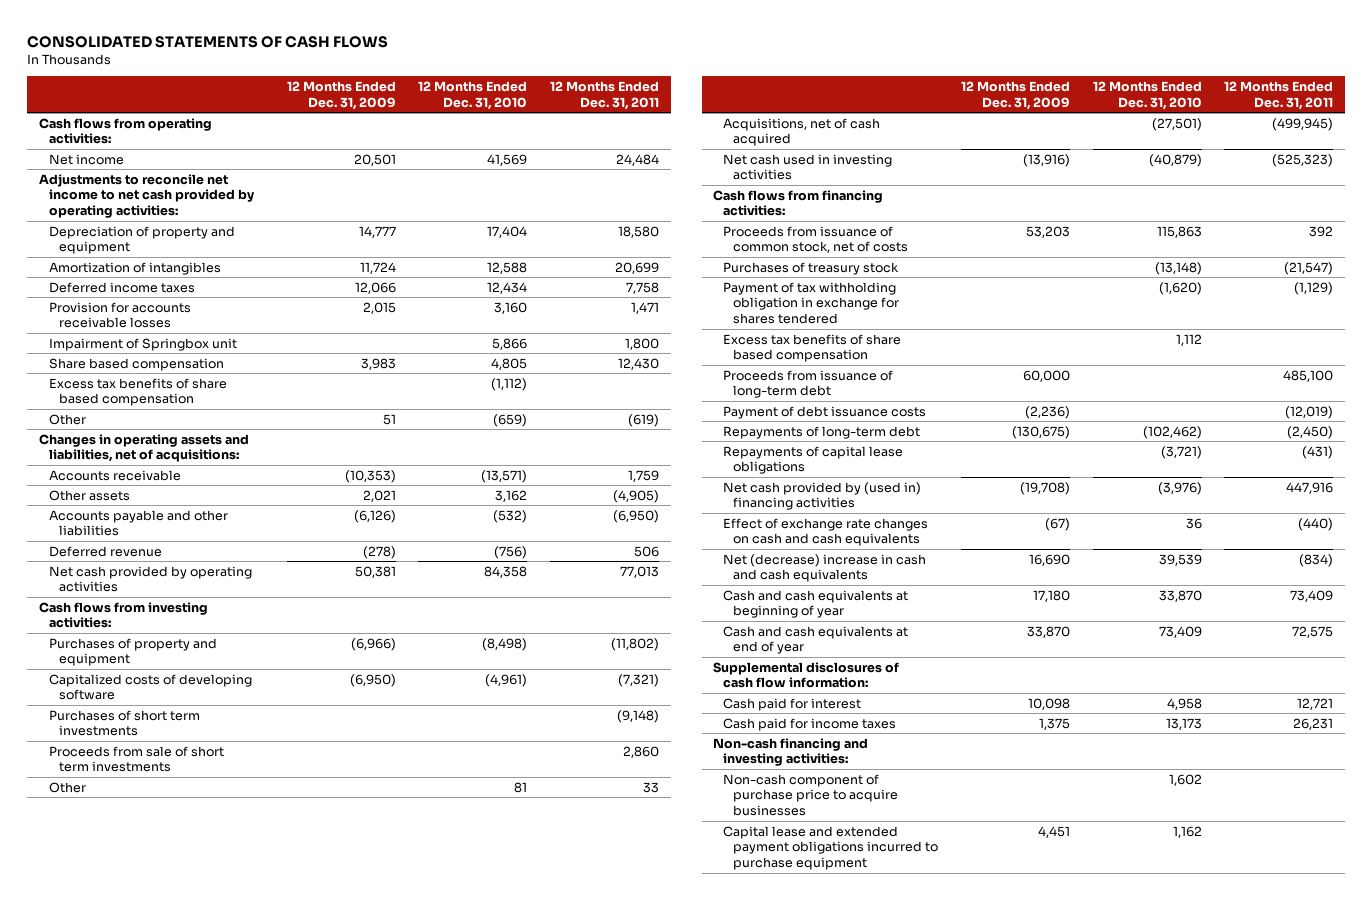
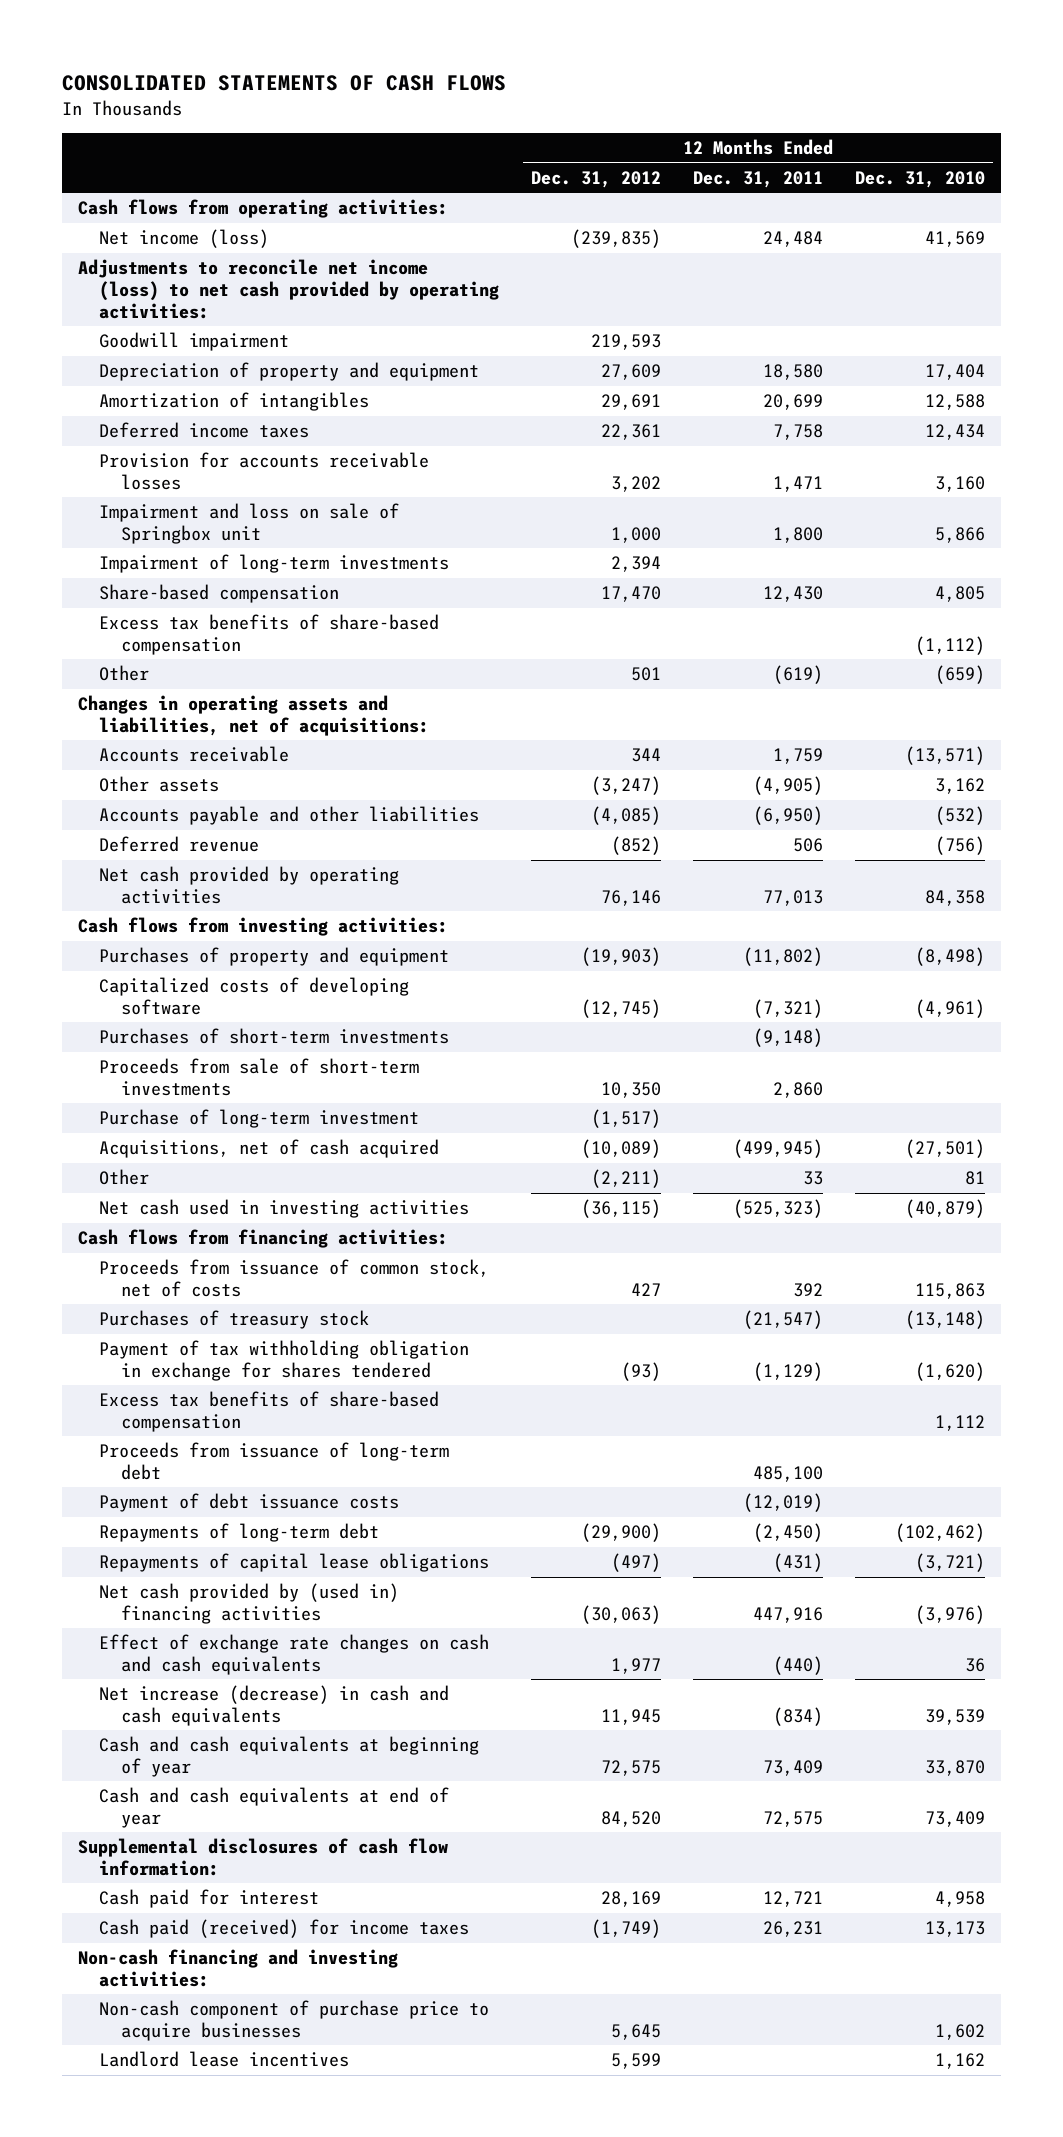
[286,81,396,110] 12 Months Ended Dec. 31, 2009 -> none
none -> [531,170,662,188] Dec. 31, 2012
[48,153,124,165] Net income -> [99,229,270,249] Net income (loss)
[38,173,254,219] Adjustments to reconcile net income to net cash provided by operating activities: -> [77,259,500,319] Adjustments to reconcile net income (loss) to net cash provided by operating activities:
none -> [99,332,290,352] Goodwill impairment
[48,337,237,351] Impairment of Springbox unit -> [99,503,400,544] Impairment and loss on sale of Springbox unit
none -> [99,554,450,574] Impairment of long-term investments
[48,357,224,371] Share based compensation -> [99,584,340,604] Share-based compensation
[48,377,227,407] Excess tax benefits of share based compensation -> [99,614,440,655] Excess tax benefits of share-based compensation
[48,709,200,737] Purchases of short term investments -> [99,1028,450,1045] Purchases of short-term investments
[48,745,224,773] Proceeds from sale of short term investments -> [99,1058,420,1096] Proceeds from sale of short-term investments
none -> [99,1109,420,1129] Purchase of long-term investment
[48,781,86,793] Other -> [99,1169,150,1186] Other
[723,333,902,363] Excess tax benefits of share based compensation -> [99,1391,440,1432] Excess tax benefits of share-based compensation
[723,553,927,583] Net (decrease) increase in cash and cash equivalents -> [99,1685,450,1726] Net increase (decrease) in cash and cash equivalents
[723,717,897,731] Cash paid for income taxes -> [99,1919,470,1939] Cash paid (received) for income taxes
[723,825,939,871] Capital lease and extended payment obligations incurred to purchase equipment -> [99,2051,350,2068] Landlord lease incentives

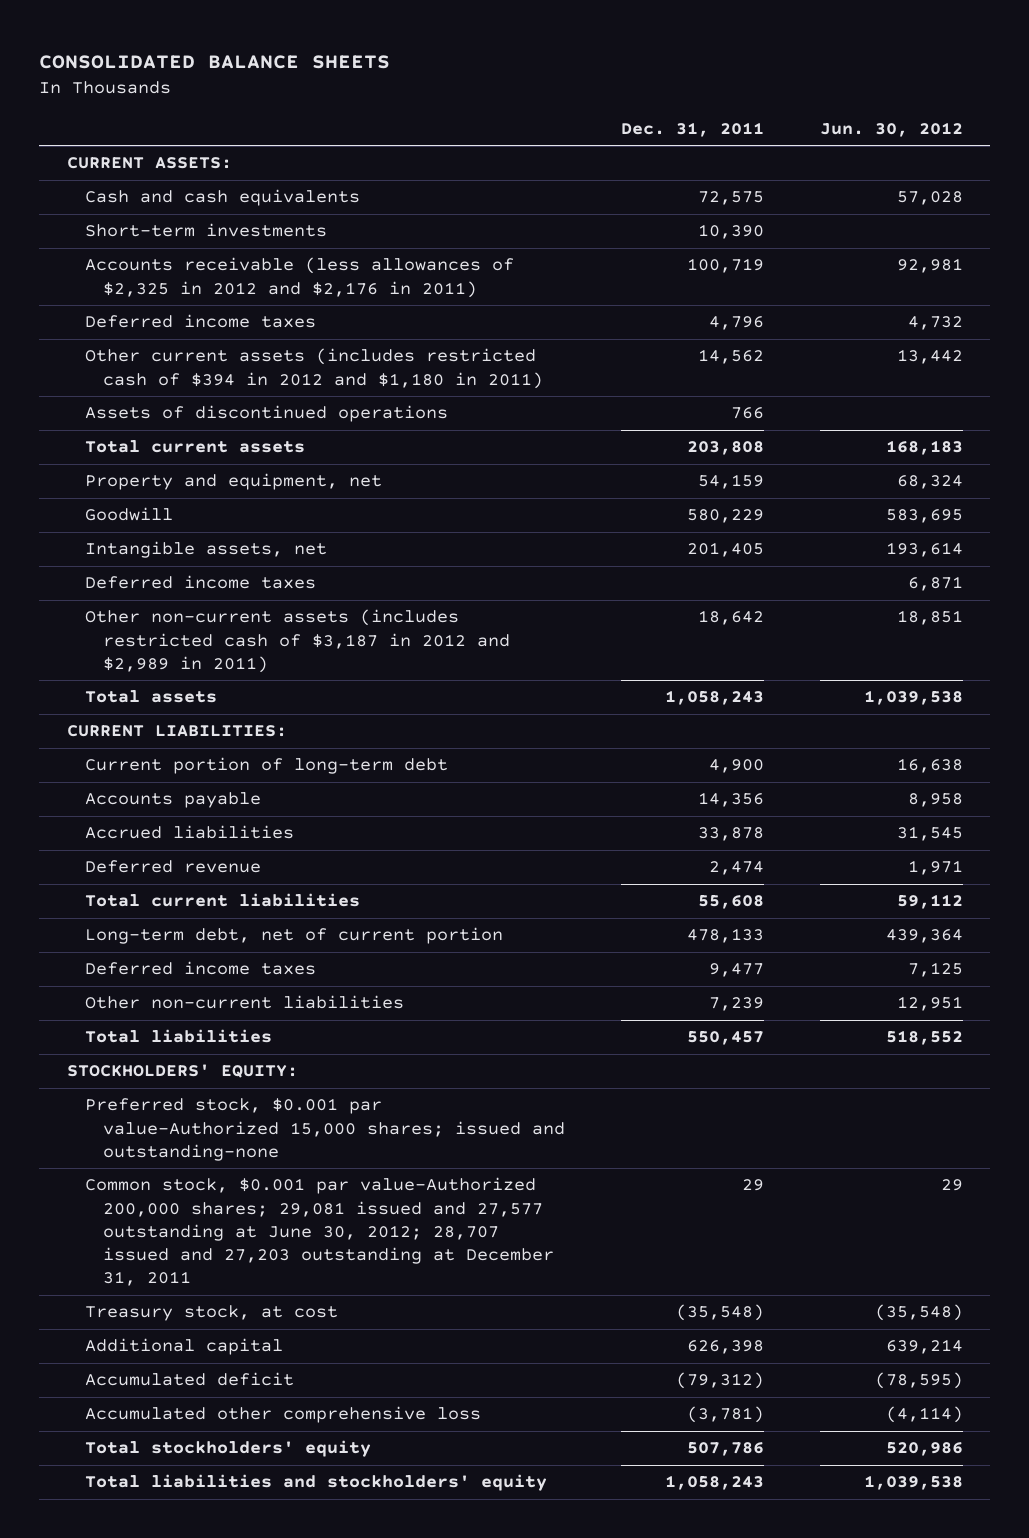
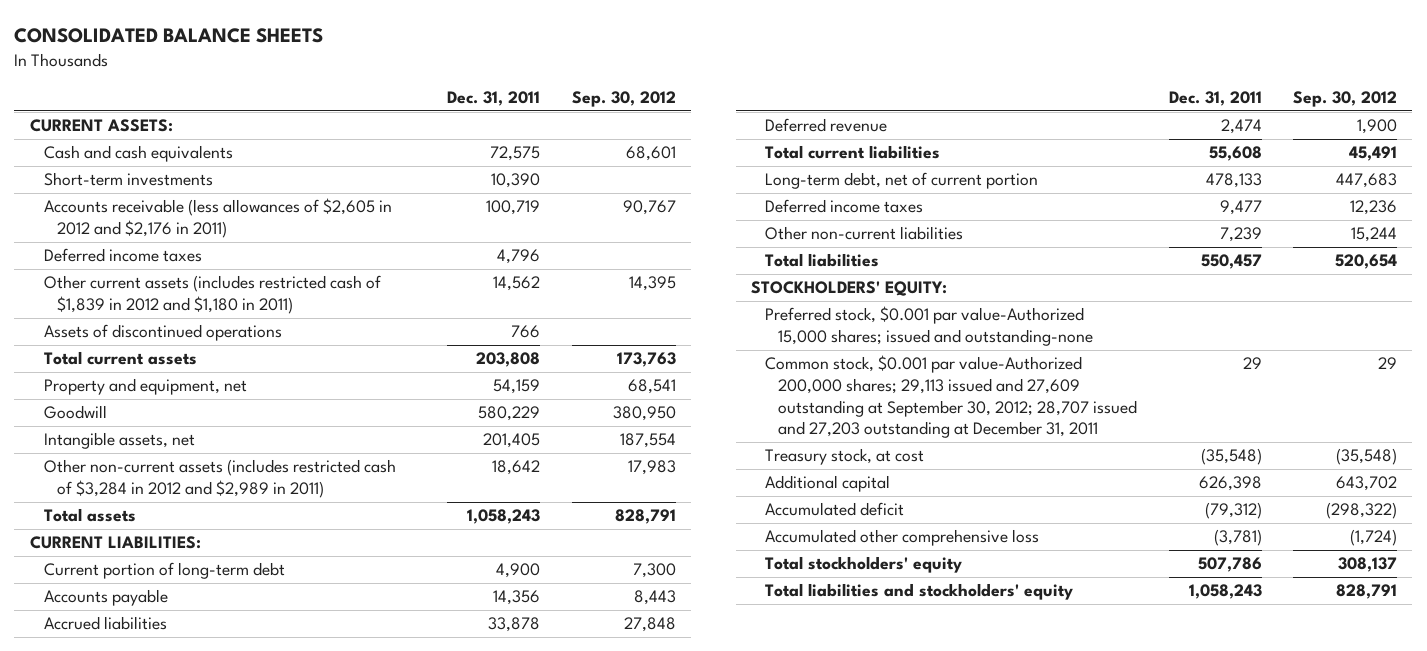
[819,122,963,138] Jun. 30, 2012 -> none
none -> [571,90,676,107] Sep. 30, 2012
[85,257,515,298] Accounts receivable (less allowances of $2,325 in 2012 and $2,176 in 2011) -> [43,198,392,239] Accounts receivable (less allowances of $2,605 in 2012 and $2,176 in 2011)
[85,348,544,389] Other current assets (includes restricted cash of $394 in 2012 and $1,180 in 2011) -> [43,275,381,315] Other current assets (includes restricted cash of $1,839 in 2012 and $1,180 in 2011)
[85,575,317,590] Deferred income taxes -> none
[85,609,511,673] Other non-current assets (includes restricted cash of $3,187 in 2012 and $2,989 in 2011) -> [43,459,396,499] Other non-current assets (includes restricted cash of $3,284 in 2012 and $2,989 in 2011)
[85,1177,555,1287] Common stock, $0.001 par value-Authorized 200,000 shares; 29,081 issued and 27,577 outstanding at June 30, 2012; 28,707 issued and 27,203 outstanding at December 31, 2011 -> [764,355,1138,439] Common stock, $0.001 par value-Authorized 200,000 shares; 29,113 issued and 27,609 outstanding at September 30, 2012; 28,707 issued and 27,203 outstanding at December 31, 2011

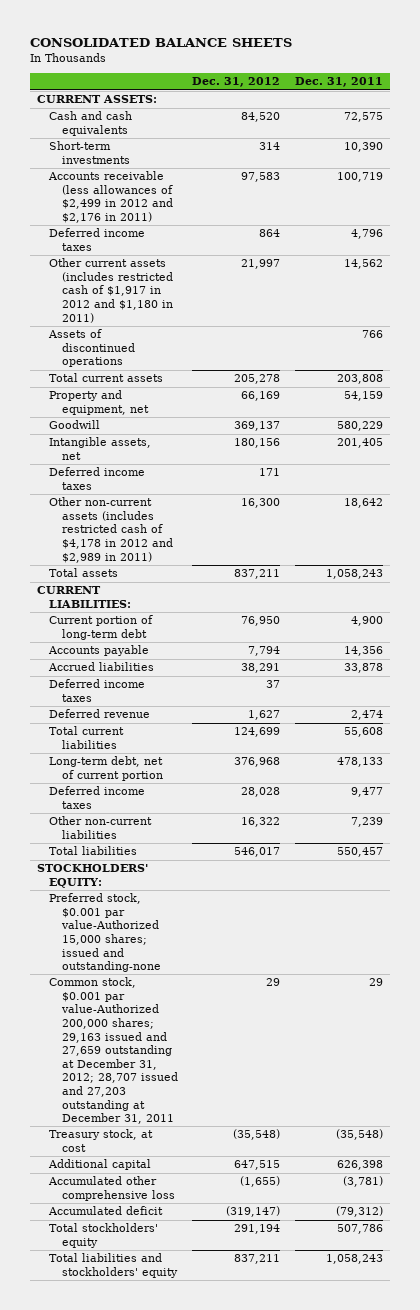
[571,90,676,107] Sep. 30, 2012 -> none
none -> [192,77,281,88] Dec. 31, 2012
[43,198,392,239] Accounts receivable (less allowances of $2,605 in 2012 and $2,176 in 2011) -> [48,171,173,224] Accounts receivable (less allowances of $2,499 in 2012 and $2,176 in 2011)
[43,275,381,315] Other current assets (includes restricted cash of $1,839 in 2012 and $1,180 in 2011) -> [49,258,173,323] Other current assets (includes restricted cash of $1,917 in 2012 and $1,180 in 2011)
none -> [49,467,146,490] Deferred income taxes
[43,459,396,499] Other non-current assets (includes restricted cash of $3,284 in 2012 and $2,989 in 2011) -> [49,497,173,563] Other non-current assets (includes restricted cash of $4,178 in 2012 and $2,989 in 2011)
none -> [49,679,146,702] Deferred income taxes
[764,355,1138,439] Common stock, $0.001 par value-Authorized 200,000 shares; 29,113 issued and 27,609 outstanding at September 30, 2012; 28,707 issued and 27,203 outstanding at December 31, 2011 -> [49,977,178,1125] Common stock, $0.001 par value-Authorized 200,000 shares; 29,163 issued and 27,659 outstanding at December 31, 2012; 28,707 issued and 27,203 outstanding at December 31, 2011
[764,502,904,517] Accumulated deficit -> [48,1206,164,1216] Accumulated deficit

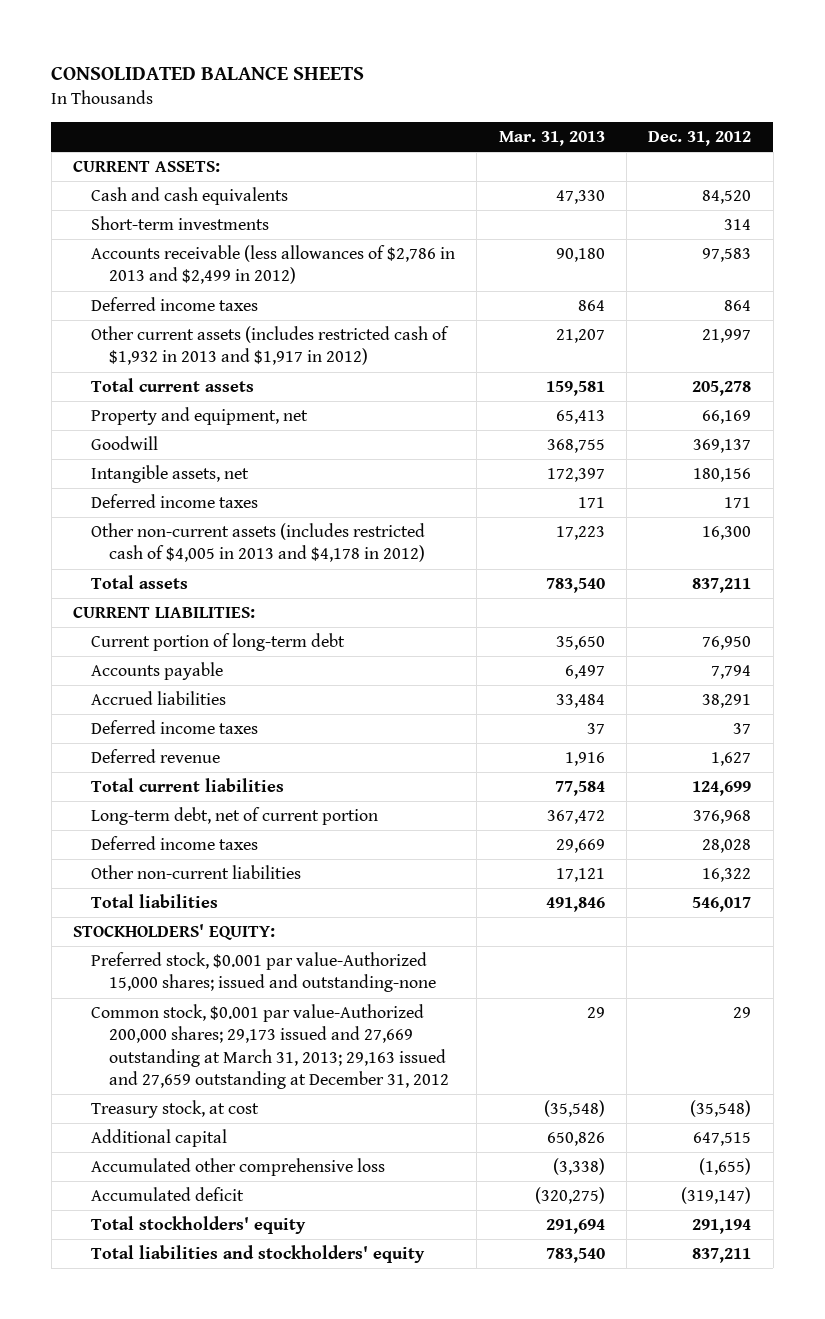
[294,77,383,88] Dec. 31, 2011 -> none
none -> [498,131,605,147] Mar. 31, 2013
[48,171,173,224] Accounts receivable (less allowances of $2,499 in 2012 and $2,176 in 2011) -> [90,245,455,285] Accounts receivable (less allowances of $2,786 in 2013 and $2,499 in 2012)
[48,329,135,368] Assets of discontinued operations -> none
[49,258,173,323] Other current assets (includes restricted cash of $1,917 in 2012 and $1,180 in 2011) -> [90,326,449,366] Other current assets (includes restricted cash of $1,932 in 2013 and $1,917 in 2012)
[49,497,173,563] Other non-current assets (includes restricted cash of $4,178 in 2012 and $2,989 in 2011) -> [90,523,425,563] Other non-current assets (includes restricted cash of $4,005 in 2013 and $4,178 in 2012)
[49,977,178,1125] Common stock, $0.001 par value-Authorized 200,000 shares; 29,163 issued and 27,659 outstanding at December 31, 2012; 28,707 issued and 27,203 outstanding at December 31, 2011 -> [90,1004,449,1089] Common stock, $0.001 par value-Authorized 200,000 shares; 29,173 issued and 27,669 outstanding at March 31, 2013; 29,163 issued and 27,659 outstanding at December 31, 2012

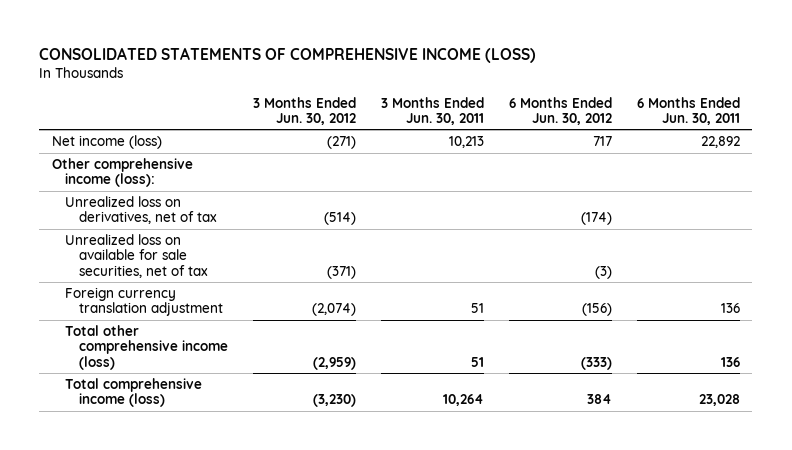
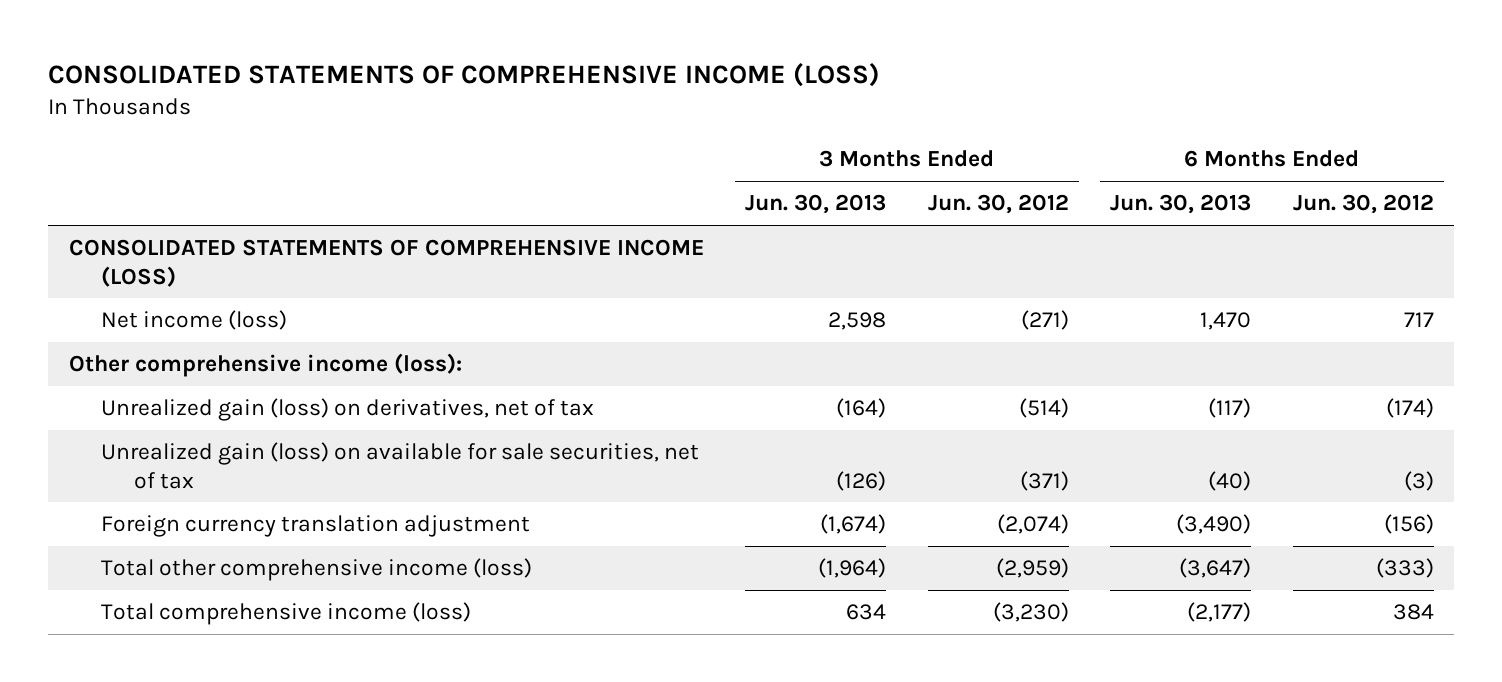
[380,96,484,125] 3 Months Ended Jun. 30, 2011 -> none
[636,96,740,125] 6 Months Ended Jun. 30, 2011 -> none
none -> [745,194,887,215] Jun. 30, 2013
none -> [1110,194,1252,215] Jun. 30, 2013
none -> [68,239,704,287] CONSOLIDATED STATEMENTS OF COMPREHENSIVE INCOME (LOSS)
[65,196,217,225] Unrealized loss on derivatives, net of tax -> [101,398,595,422] Unrealized gain (loss) on derivatives, net of tax
[65,234,208,278] Unrealized loss on available for sale securities, net of tax -> [101,442,700,489] Unrealized gain (loss) on available for sale securities, net of tax

